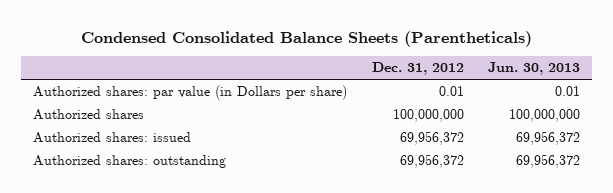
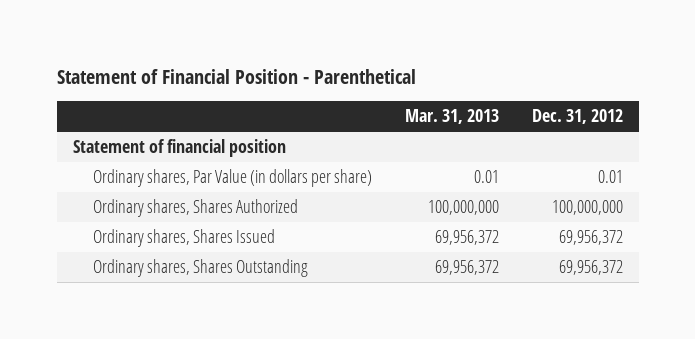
[80,30,532,47] Condensed Consolidated Balance Sheets (Parentheticals) -> [56,68,416,84] Statement of Financial Position - Parenthetical
[487,62,580,76] Jun. 30, 2013 -> none
none -> [405,109,500,125] Mar. 31, 2013
none -> [72,139,286,158] Statement of financial position
[33,85,348,101] Authorized shares: par value (in Dollars per share) -> [93,169,373,188] Ordinary shares, Par Value (in dollars per share)
[33,109,145,121] Authorized shares -> [93,199,299,218] Ordinary shares, Shares Authorized
[33,132,192,144] Authorized shares: issued -> [93,229,276,248] Ordinary shares, Shares Issued
[33,155,227,169] Authorized shares: outstanding -> [93,259,309,278] Ordinary shares, Shares Outstanding

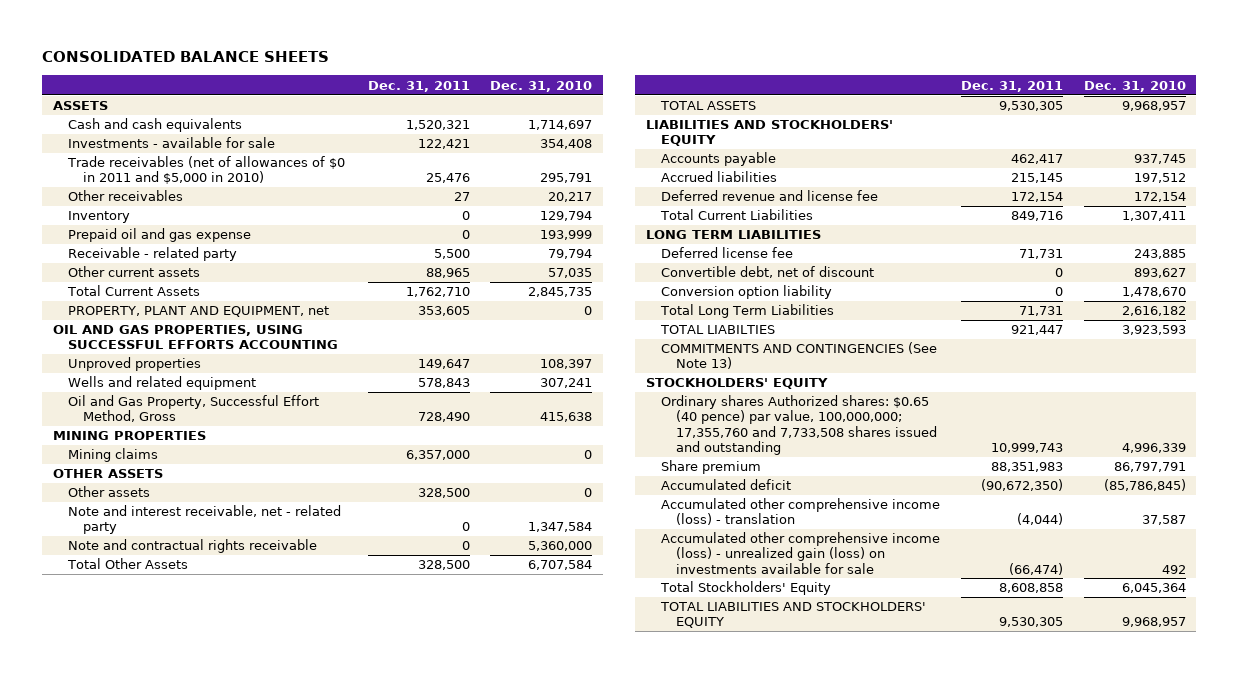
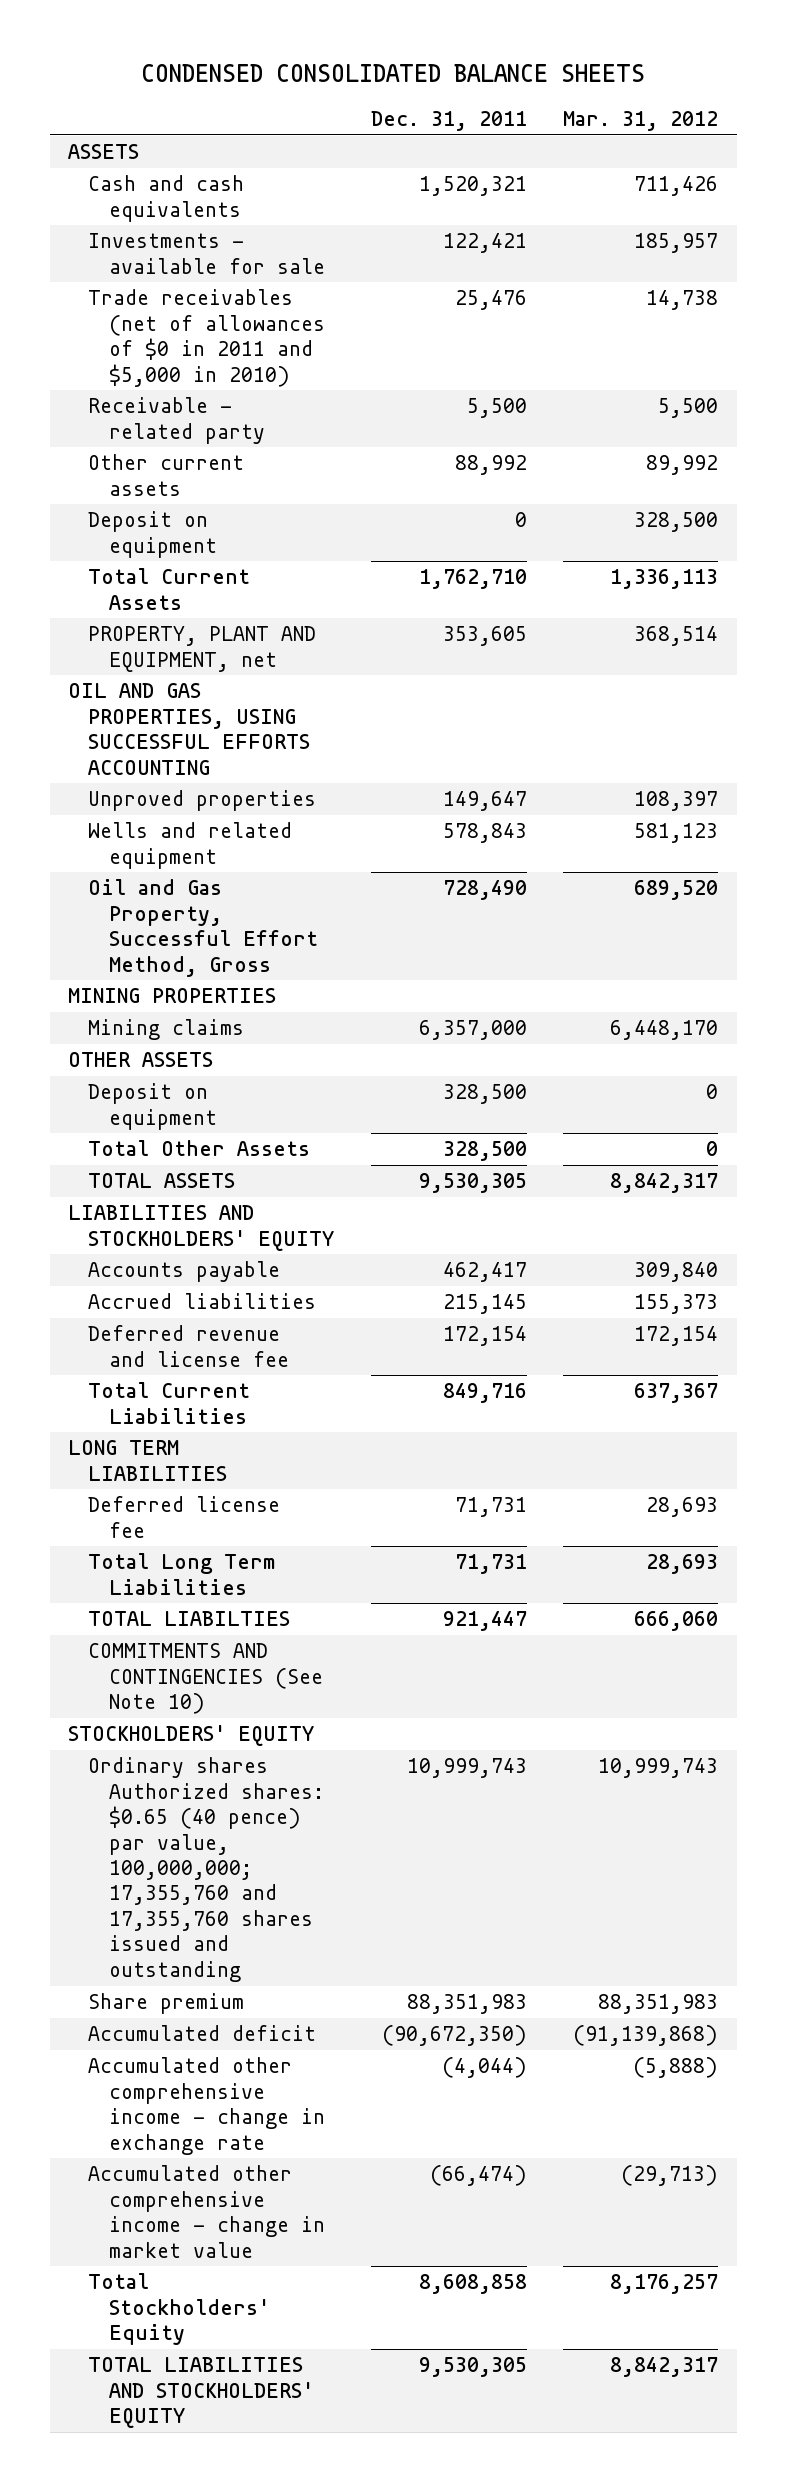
[42,51,330,63] CONSOLIDATED BALANCE SHEETS -> [141,63,646,82] CONDENSED CONSOLIDATED BALANCE SHEETS
[490,80,593,92] Dec. 31, 2010 -> none
none -> [563,110,719,131] Mar. 31, 2012
[67,190,183,202] Other receivables -> none
[67,211,130,224] Inventory -> none
[67,228,251,243] Prepaid oil and gas expense -> none
[425,268,470,279] 88,965 -> [454,455,527,476] 88,992
none -> [88,511,217,558] Deposit on equipment
[67,505,341,535] Note and interest receivable, net - related party -> none
[67,539,317,554] Note and contractual rights receivable -> none
[67,486,150,498] Other assets -> [88,1083,217,1130] Deposit on equipment
[661,266,875,279] Convertible debt, net of discount -> none
[661,285,833,300] Conversion option liability -> none
[661,342,938,370] COMMITMENTS AND CONTINGENCIES (See Note 13) -> [88,1643,323,1715] COMMITMENTS AND CONTINGENCIES (See Note 10)
[661,395,938,455] Ordinary shares Authorized shares: $0.65 (40 pence) par value, 100,000,000; 17,355,760 and 7,733,508 shares issued and outstanding -> [88,1757,324,1982] Ordinary shares Authorized shares: $0.65 (40 pence) par value, 100,000,000; 17,355,760 and 17,355,760 shares issued and outstanding
[661,498,941,526] Accumulated other comprehensive income (loss) - translation -> [88,2057,325,2155] Accumulated other comprehensive income - change in exchange rate
[661,532,941,574] Accumulated other comprehensive income (loss) - unrealized gain (loss) on investments available for sale -> [88,2165,325,2258] Accumulated other comprehensive income - change in market value

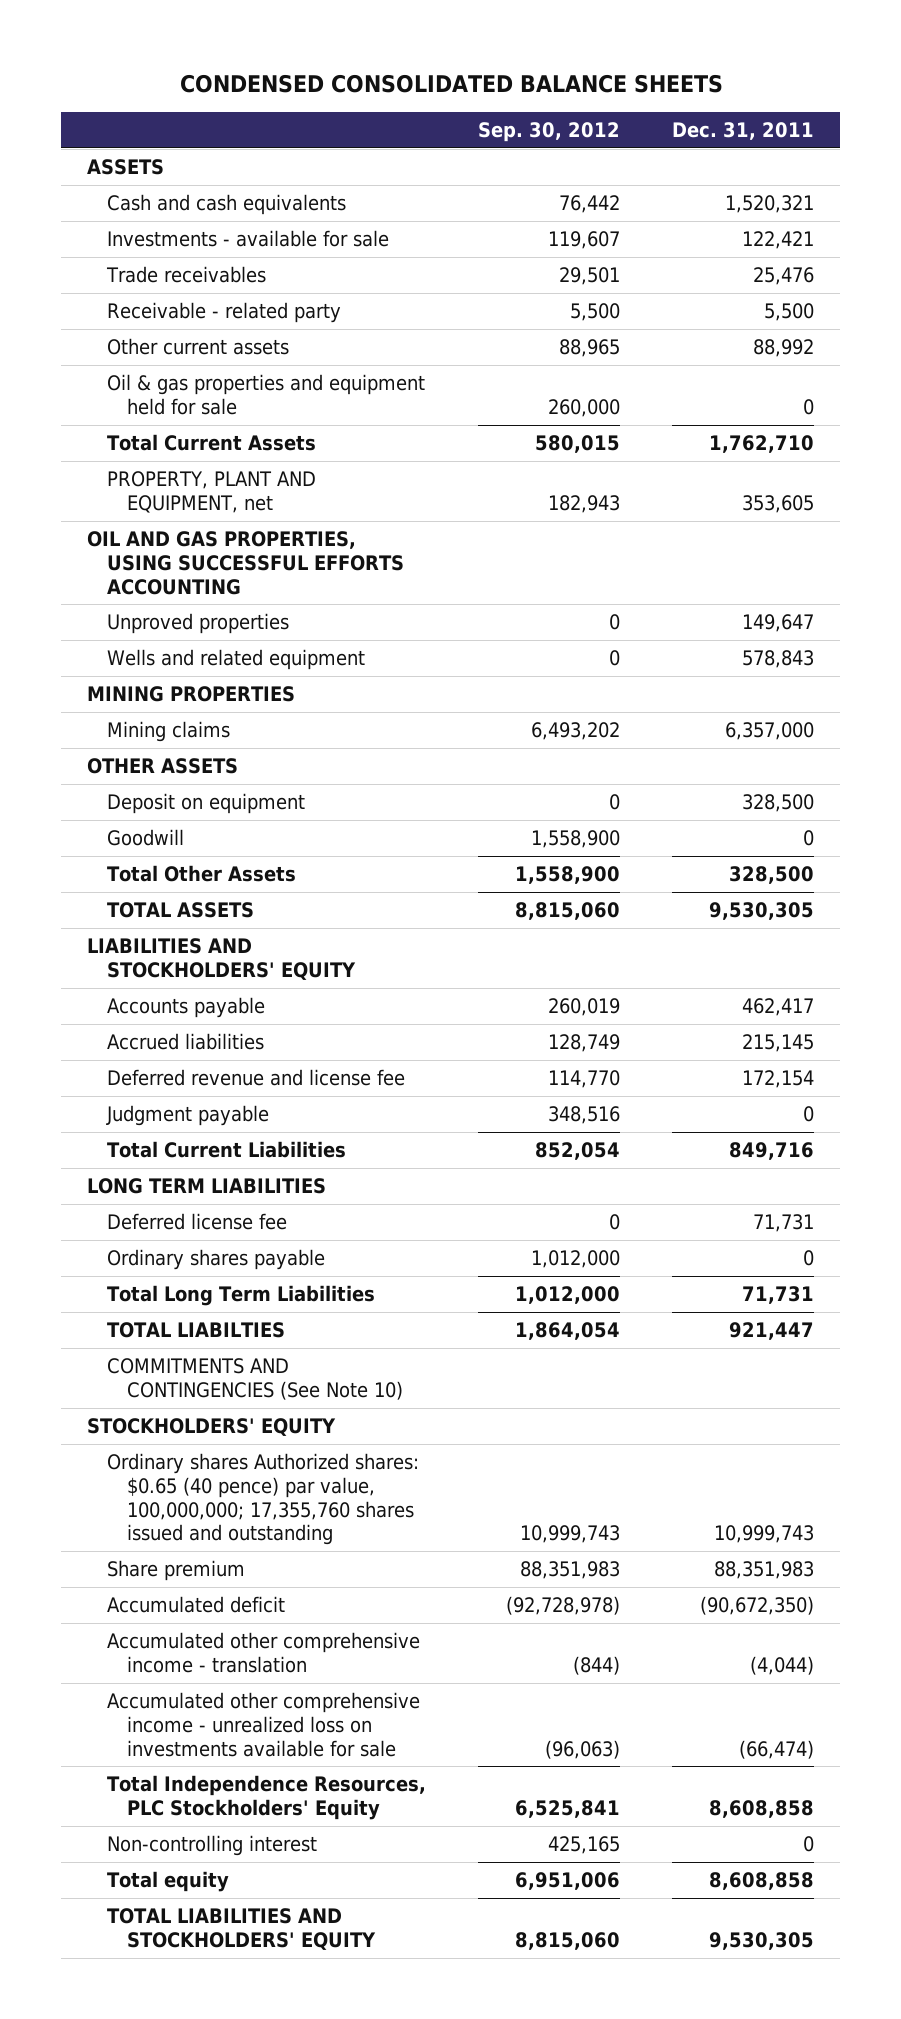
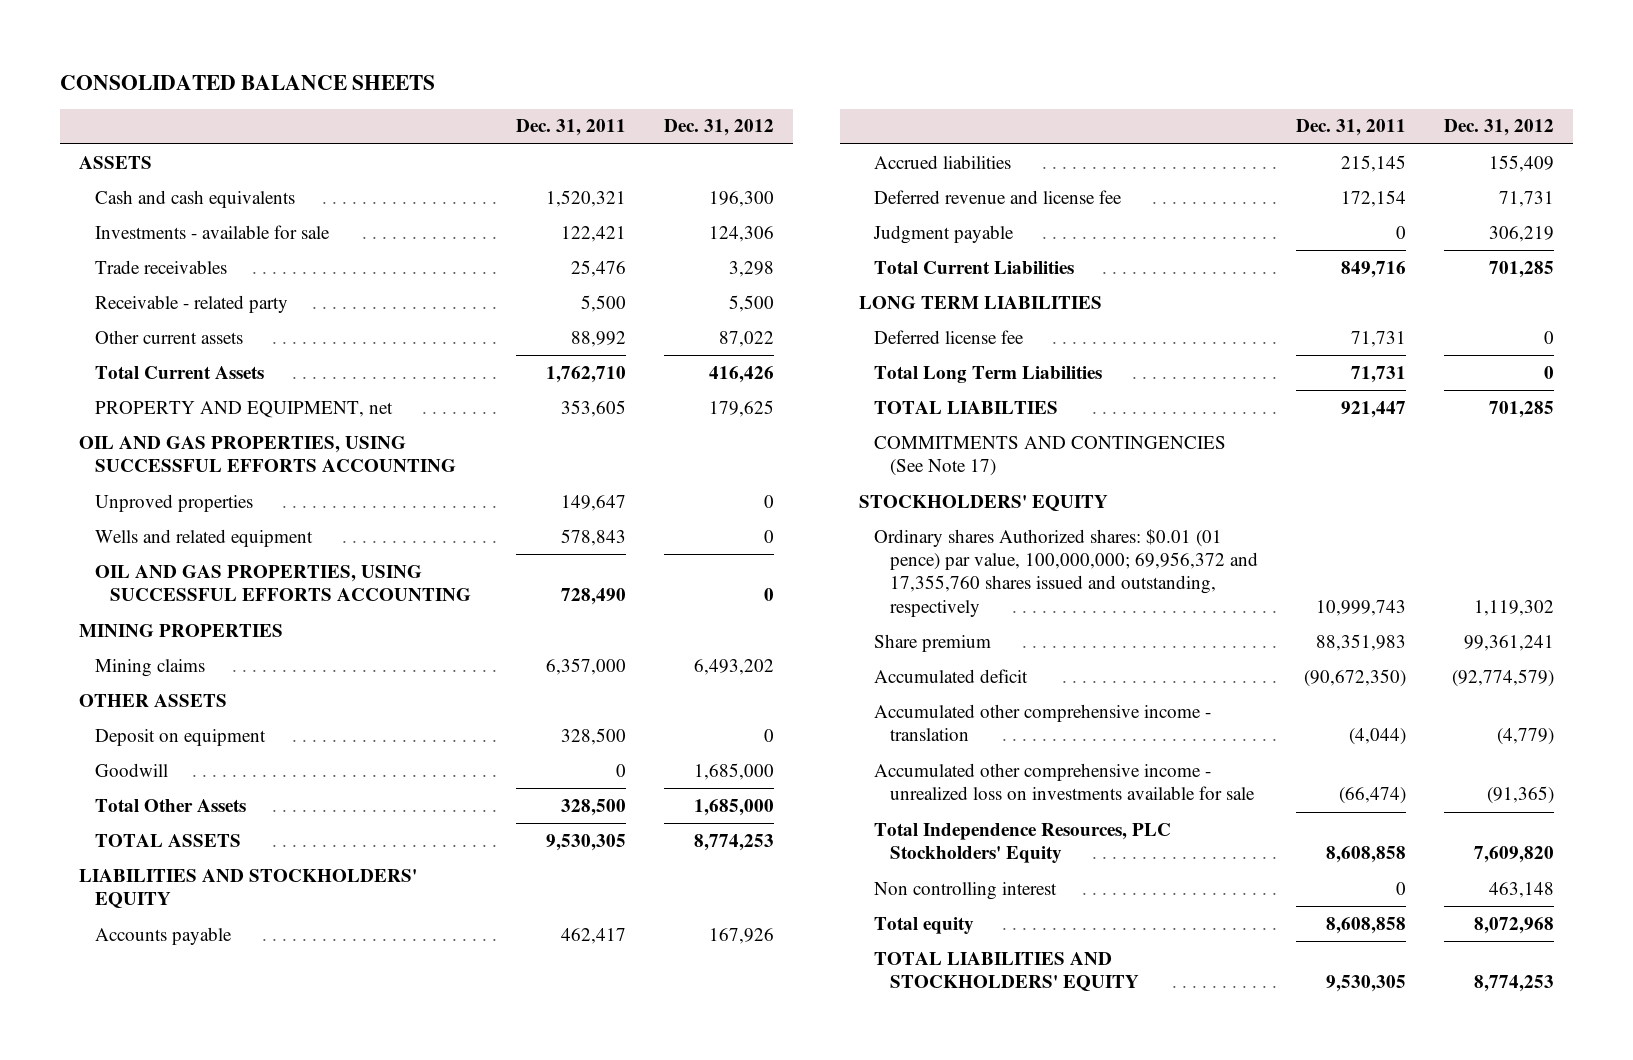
[179,73,723,93] CONDENSED CONSOLIDATED BALANCE SHEETS -> [60,74,436,90] CONSOLIDATED BALANCE SHEETS
[477,122,620,143] Sep. 30, 2012 -> none
none -> [663,119,774,137] Dec. 31, 2012
[106,374,425,415] Oil & gas properties and equipment held for sale -> none
[106,471,316,513] PROPERTY, PLANT AND EQUIPMENT, net -> [94,400,393,418] PROPERTY AND EQUIPMENT, net
none -> [94,564,471,602] OIL AND GAS PROPERTIES, USING SUCCESSFUL EFFORTS ACCOUNTING
[106,1249,325,1271] Ordinary shares payable -> none
[106,1358,403,1400] COMMITMENTS AND CONTINGENCIES (See Note 10) -> [874,435,1227,477] COMMITMENTS AND CONTINGENCIES (See Note 17)
[106,1453,419,1546] Ordinary shares Authorized shares: $0.65 (40 pence) par value, 100,000,000; 17,355,760 shares issued and outstanding -> [874,528,1258,617] Ordinary shares Authorized shares: $0.01 (01 pence) par value, 100,000,000; 69,956,372 and 17,355,760 shares issued and outstanding, respectively
[106,1835,317,1857] Non-controlling interest -> [874,881,1058,900] Non controlling interest

